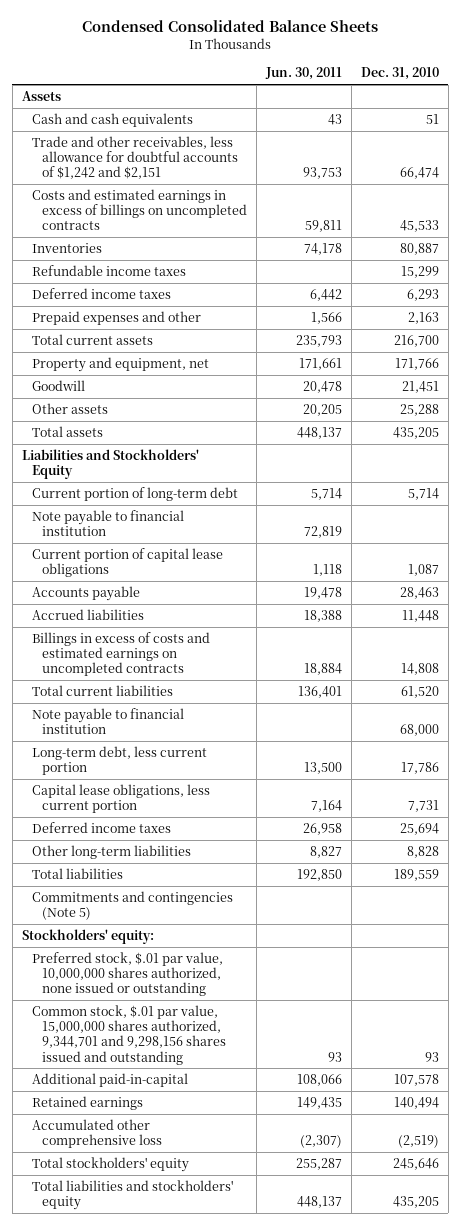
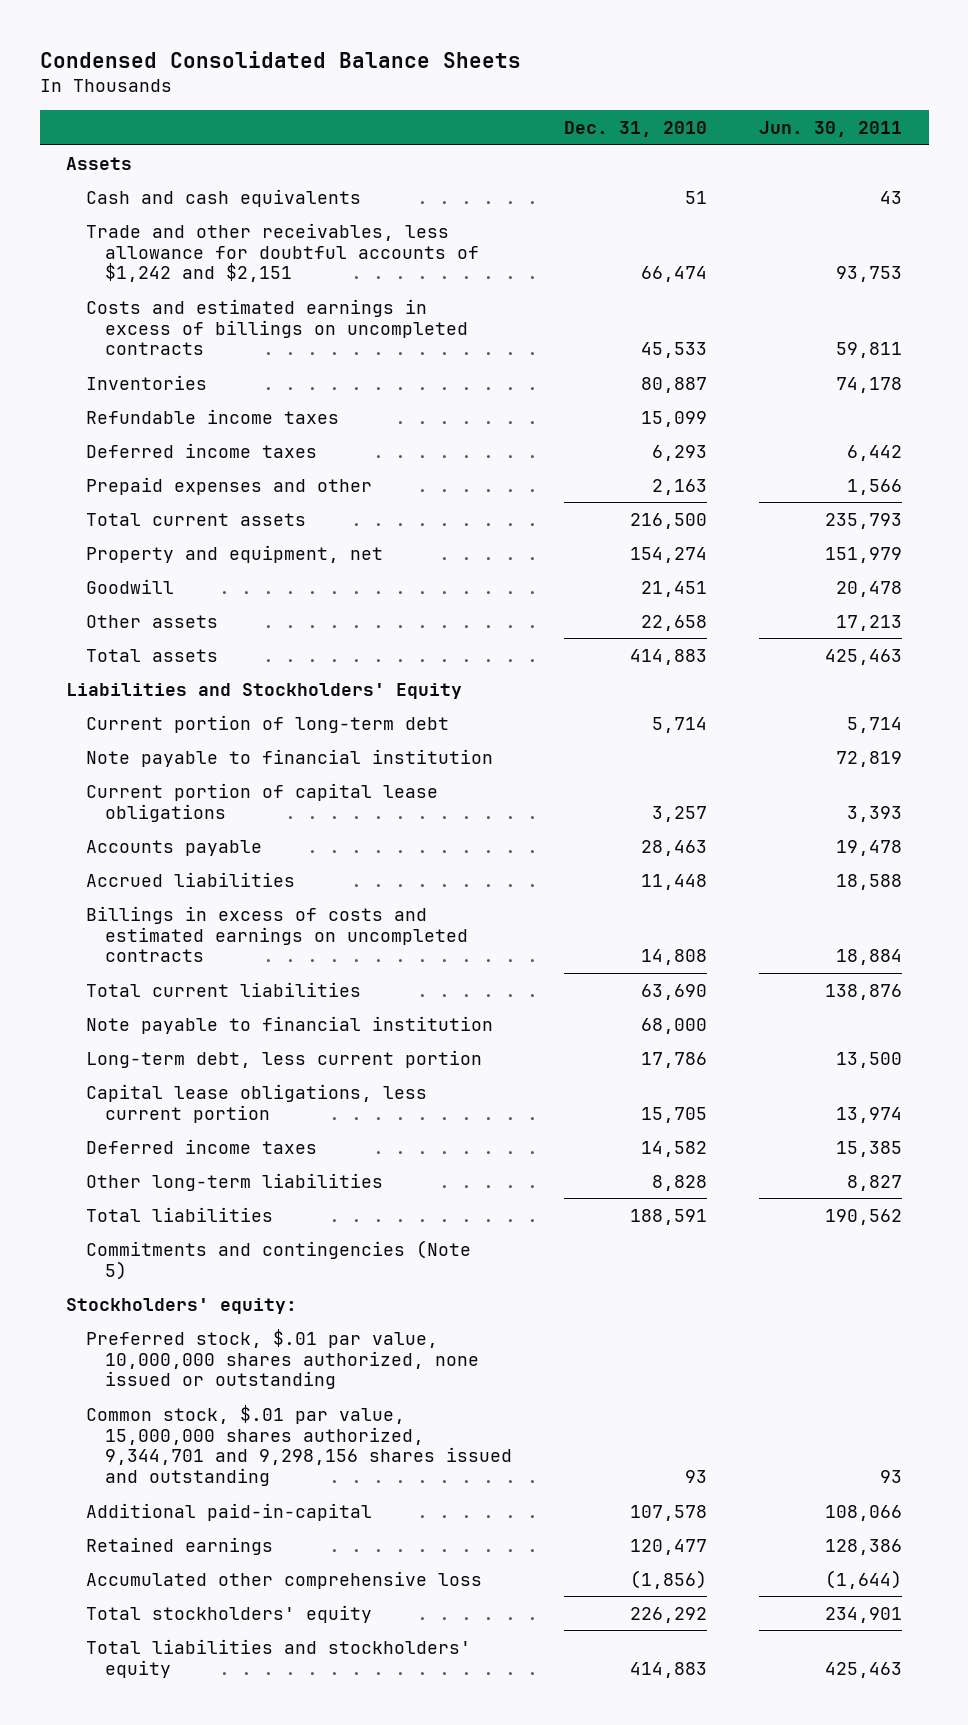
[400,266,439,279] 15,299 -> [641,410,708,427] 15,099
[393,335,439,348] 216,700 -> [630,512,708,529] 216,500
[299,358,343,371] 171,661 -> [825,546,903,563] 151,979
[394,358,439,371] 171,766 -> [630,546,708,563] 154,274
[303,404,343,417] 20,205 -> [836,614,903,631] 17,213
[399,404,439,417] 25,288 -> [641,614,708,631] 22,658
[297,427,343,440] 448,137 -> [825,648,903,665] 425,463
[392,427,439,440] 435,205 -> [630,648,708,665] 414,883
[313,564,343,577] 1,118 -> [847,805,903,822] 3,393
[407,564,439,577] 1,087 -> [652,805,708,822] 3,257
[304,610,343,623] 18,388 -> [836,873,903,890] 18,588
[298,686,343,699] 136,401 -> [825,983,903,1000] 138,876
[400,686,439,699] 61,520 -> [641,983,708,1000] 63,690
[311,800,343,813] 7,164 -> [836,1106,903,1123] 13,974
[407,800,439,813] 7,731 -> [641,1106,708,1123] 15,705
[303,823,343,836] 26,958 -> [836,1140,903,1157] 15,385
[399,823,439,836] 25,694 -> [641,1140,708,1157] 14,582
[297,869,343,882] 192,850 -> [825,1208,903,1225] 190,562
[393,869,439,882] 189,559 -> [630,1208,708,1225] 188,591
[297,1097,343,1110] 149,435 -> [825,1538,903,1555] 128,386
[393,1097,439,1110] 140,494 -> [630,1538,708,1555] 120,477
[300,1135,343,1149] (2,307) -> [825,1569,903,1589] (1,644)
[397,1135,439,1149] (2,519) -> [630,1569,708,1589] (1,856)
[296,1158,343,1171] 255,287 -> [825,1606,903,1623] 234,901
[392,1158,439,1171] 245,646 -> [630,1606,708,1623] 226,292
[297,1196,343,1209] 448,137 -> [825,1661,903,1678] 425,463
[392,1196,439,1209] 435,205 -> [630,1661,708,1678] 414,883

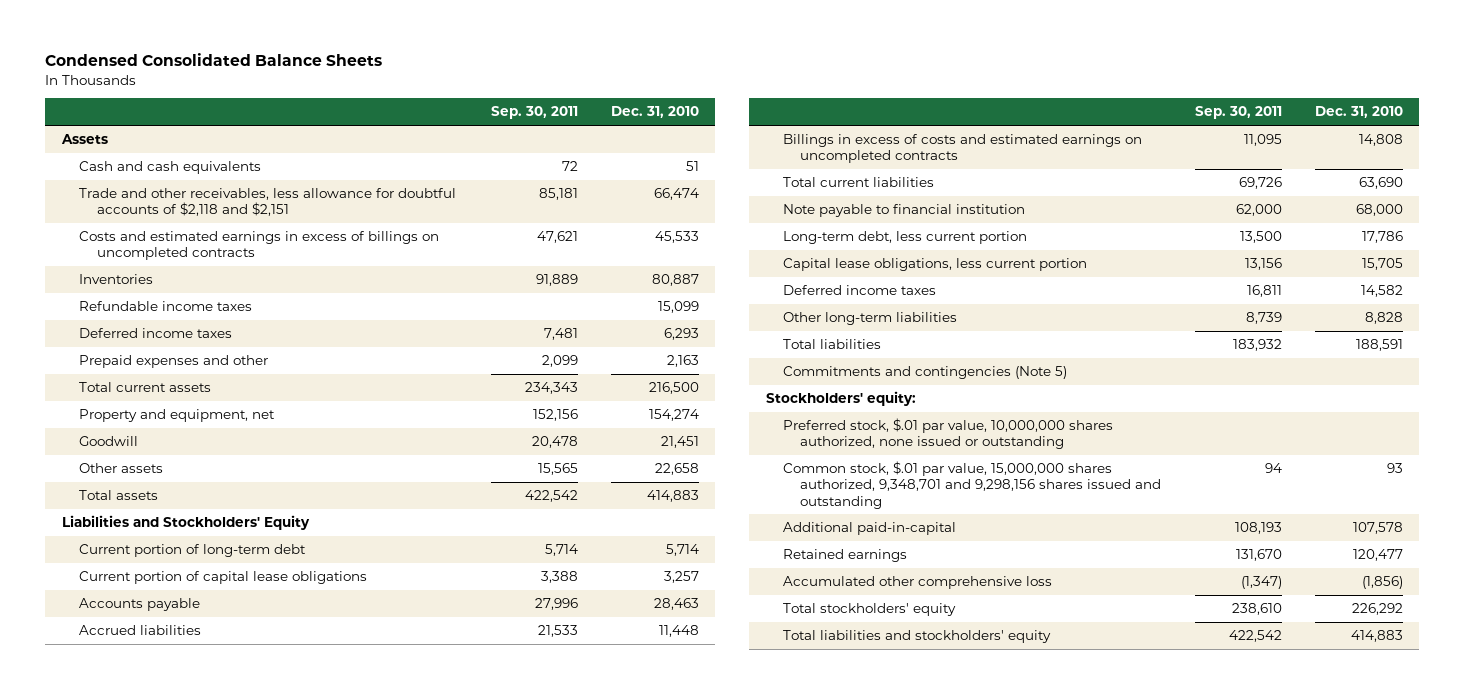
[759,120,903,137] Jun. 30, 2011 -> none
none -> [490,106,578,120] Sep. 30, 2011
[85,222,480,283] Trade and other receivables, less allowance for doubtful accounts of $1,242 and $2,151 -> [79,188,457,217] Trade and other receivables, less allowance for doubtful accounts of $2,118 and $2,151
[85,748,493,767] Note payable to financial institution -> none
[85,1404,513,1487] Common stock, $.01 par value, 15,000,000 shares authorized, 9,344,701 and 9,298,156 shares issued and outstanding -> [783,461,1162,509] Common stock, $.01 par value, 15,000,000 shares authorized, 9,348,701 and 9,298,156 shares issued and outstanding

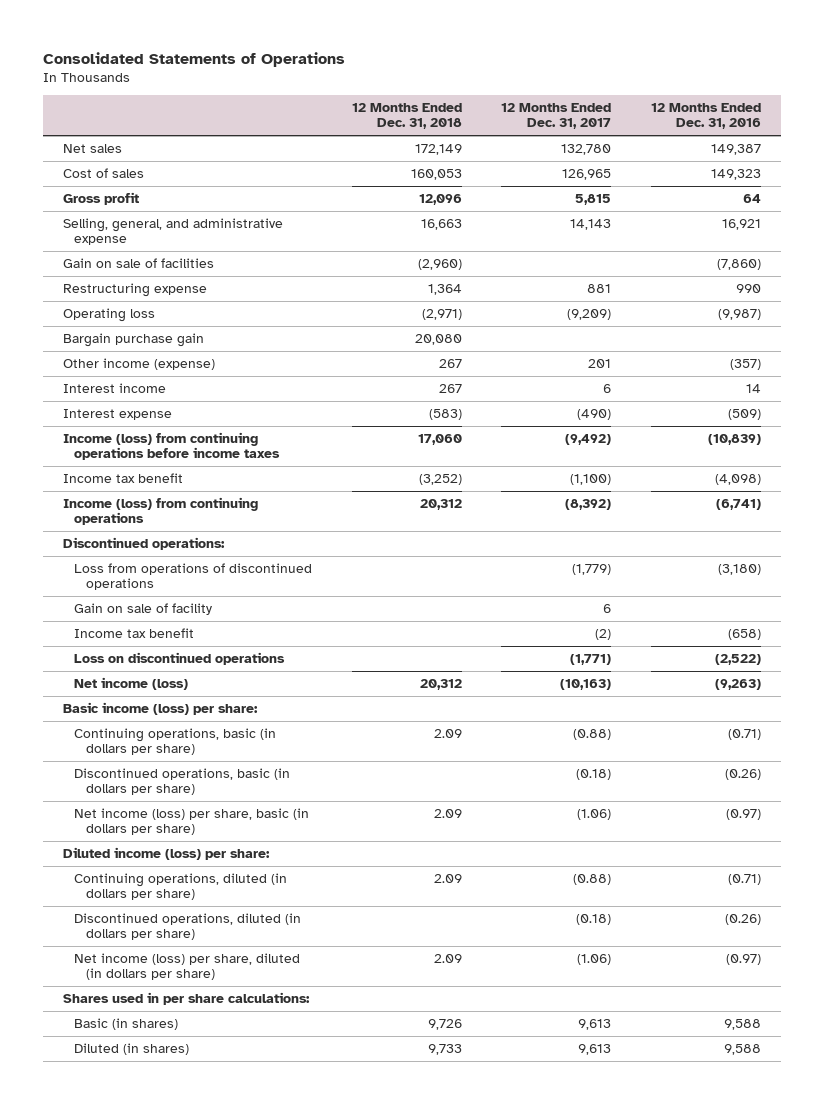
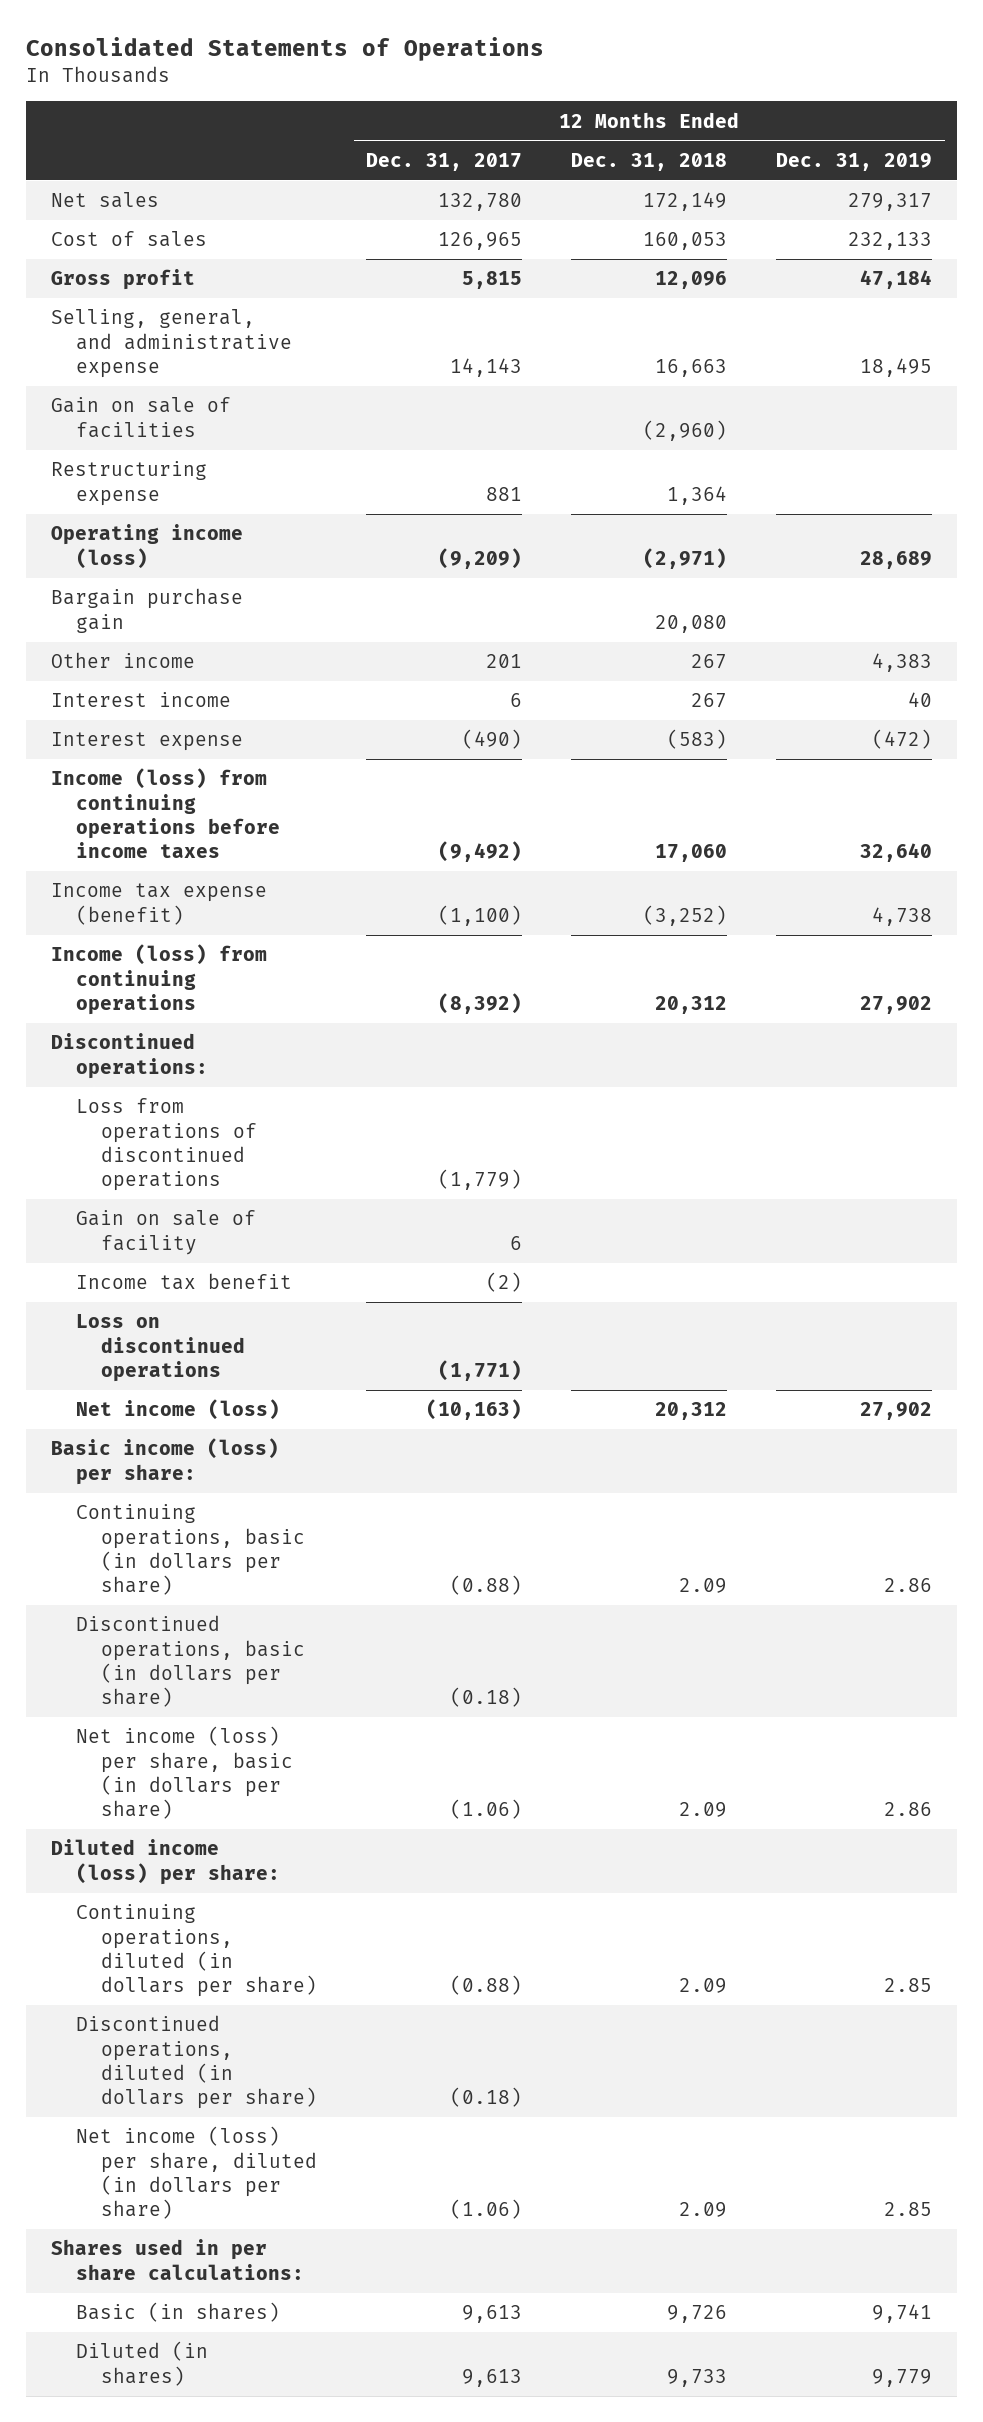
[650,102,761,130] 12 Months Ended Dec. 31, 2016 -> none
none -> [776,153,933,172] Dec. 31, 2019
[62,307,155,322] Operating loss -> [50,524,243,569] Operating income (loss)
[62,357,215,370] Other income (expense) -> [50,652,195,669] Other income
[62,472,183,483] Income tax benefit -> [50,883,267,925] Income tax expense (benefit)

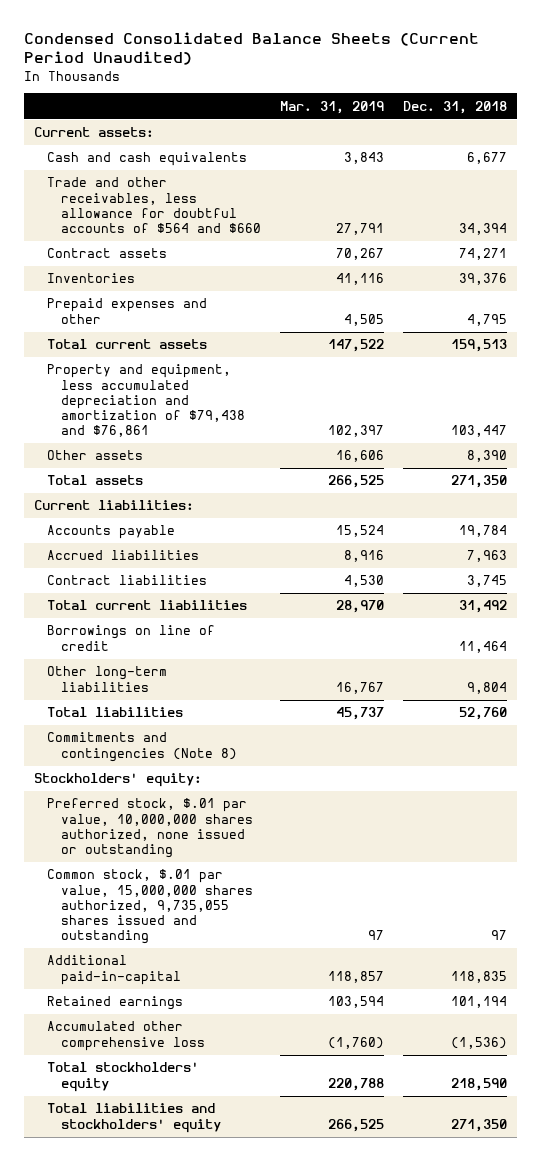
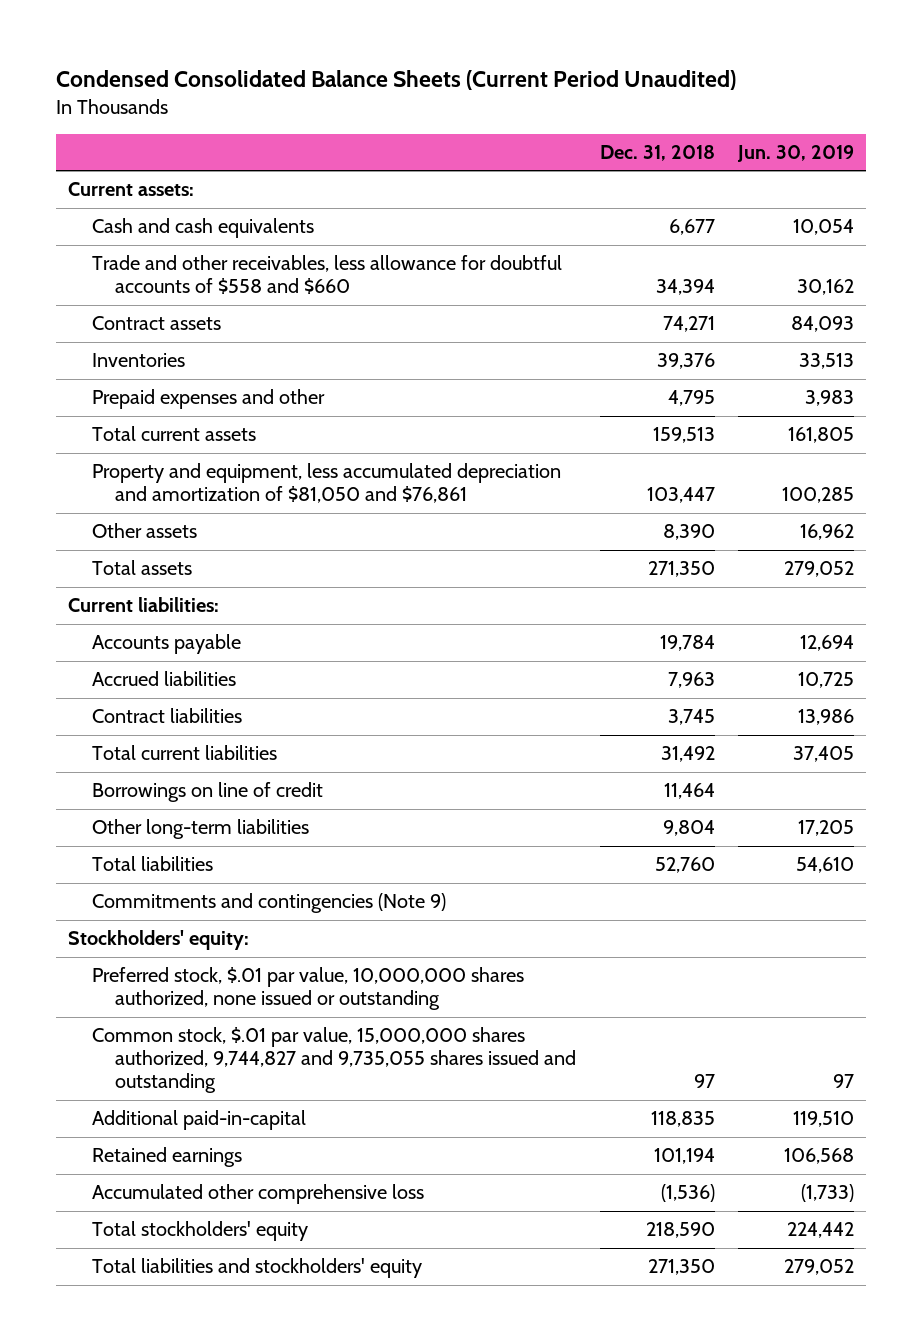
[280,100,385,114] Mar. 31, 2019 -> none
none -> [737,144,855,162] Jun. 30, 2019
[47,177,262,234] Trade and other receivables, less allowance for doubtful accounts of $564 and $660 -> [91,255,562,295] Trade and other receivables, less allowance for doubtful accounts of $558 and $660
[47,364,246,438] Property and equipment, less accumulated depreciation and amortization of $79,438 and $76,861 -> [91,463,561,504] Property and equipment, less accumulated depreciation and amortization of $81,050 and $76,861
[47,732,238,762] Commitments and contingencies (Note 8) -> [91,893,446,914] Commitments and contingencies (Note 9)
[47,869,254,945] Common stock, $.01 par value, 15,000,000 shares authorized, 9,735,055 shares issued and outstanding -> [91,1027,577,1094] Common stock, $.01 par value, 15,000,000 shares authorized, 9,744,827 and 9,735,055 shares issued and outstanding

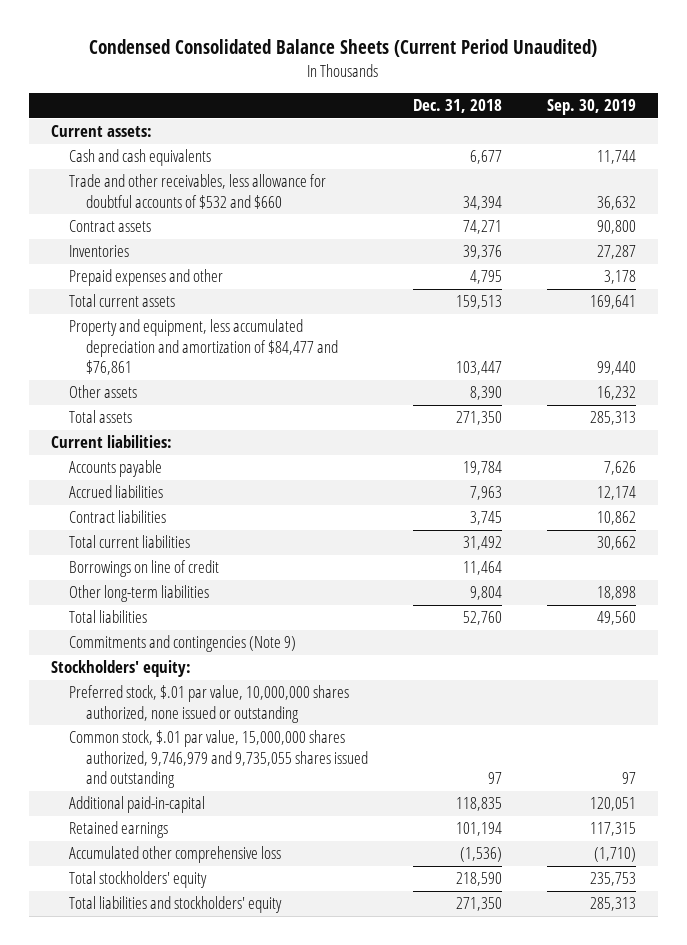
[737,144,855,162] Jun. 30, 2019 -> none
none -> [546,99,636,116] Sep. 30, 2019
[91,255,562,295] Trade and other receivables, less allowance for doubtful accounts of $558 and $660 -> [68,174,326,209] Trade and other receivables, less allowance for doubtful accounts of $532 and $660
[91,463,561,504] Property and equipment, less accumulated depreciation and amortization of $81,050 and $76,861 -> [68,319,339,376] Property and equipment, less accumulated depreciation and amortization of $84,477 and $76,861
[91,1027,577,1094] Common stock, $.01 par value, 15,000,000 shares authorized, 9,744,827 and 9,735,055 shares issued and outstanding -> [68,730,369,789] Common stock, $.01 par value, 15,000,000 shares authorized, 9,746,979 and 9,735,055 shares issued and outstanding

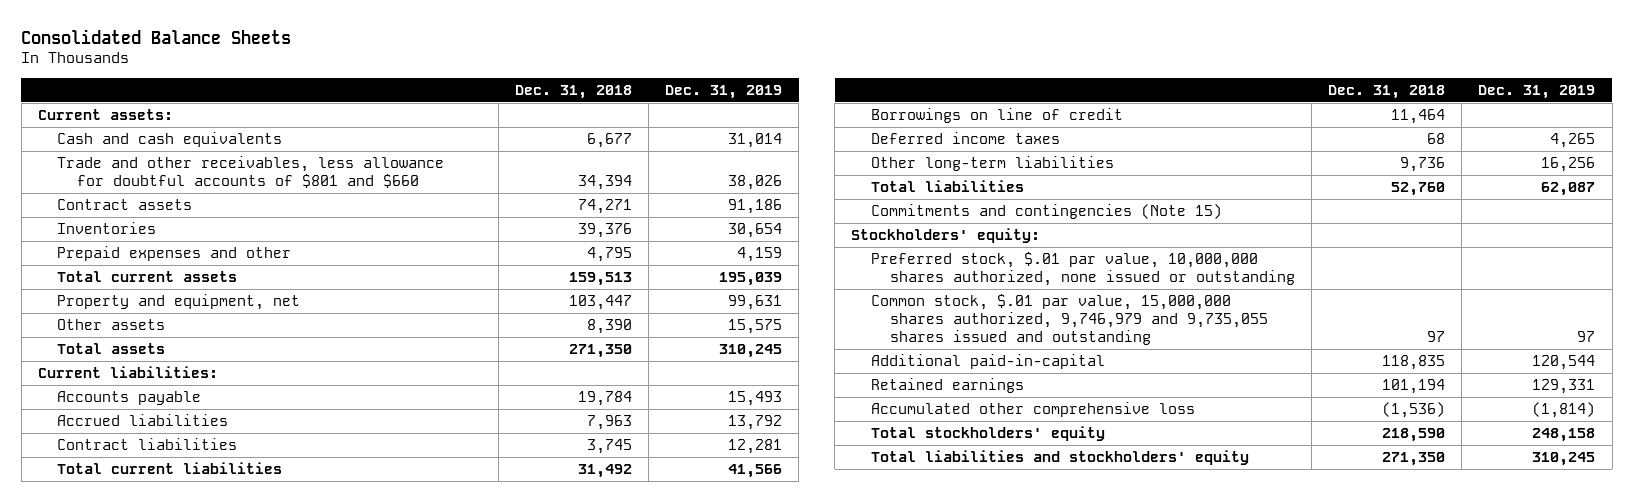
[89,39,598,58] Condensed Consolidated Balance Sheets (Current Period Unaudited) -> [21,28,292,44] Consolidated Balance Sheets
[546,99,636,116] Sep. 30, 2019 -> none
none -> [665,84,783,99] Dec. 31, 2019
[68,174,326,209] Trade and other receivables, less allowance for doubtful accounts of $532 and $660 -> [57,156,445,189] Trade and other receivables, less allowance for doubtful accounts of $801 and $660
[68,319,339,376] Property and equipment, less accumulated depreciation and amortization of $84,477 and $76,861 -> [57,294,301,311] Property and equipment, net
none -> [870,132,1060,145] Deferred income taxes
[470,586,503,601] 9,804 -> [1400,157,1446,173] 9,736
[68,635,296,653] Commitments and contingencies (Note 9) -> [870,204,1222,220] Commitments and contingencies (Note 15)

